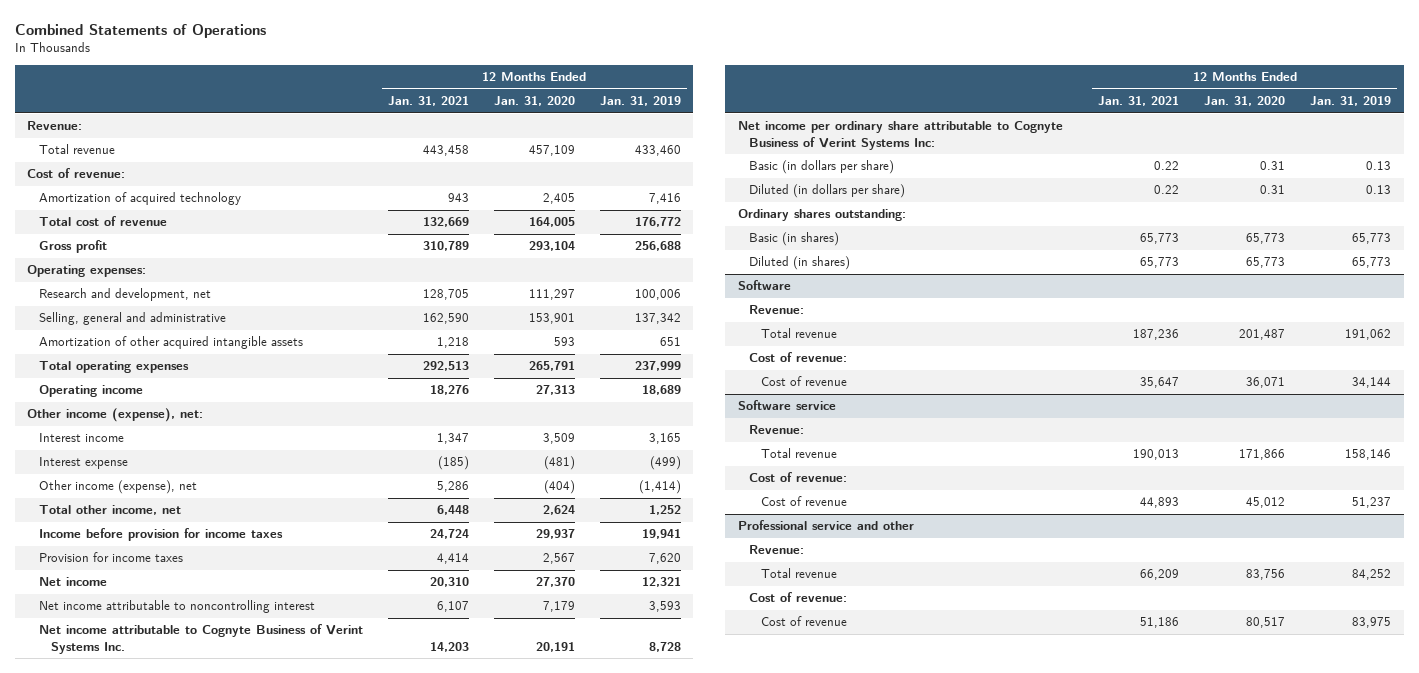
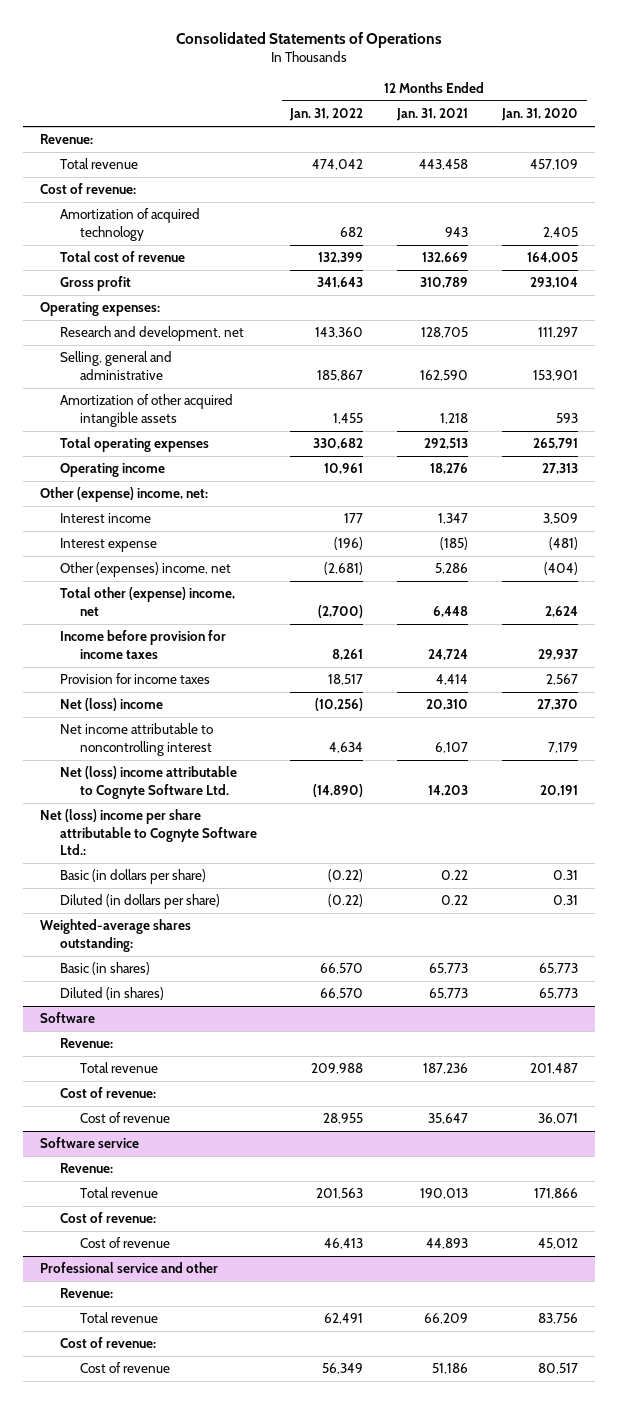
[14,23,266,38] Combined Statements of Operations -> [175,31,442,48] Consolidated Statements of Operations
[599,96,681,107] Jan. 31, 2019 -> none
none -> [289,108,364,122] Jan. 31, 2022
[27,408,204,423] Other income (expense), net: -> [39,487,208,503] Other (expense) income, net:
[39,480,198,495] Other income (expense), net -> [59,562,231,578] Other (expenses) income, net
[39,505,182,516] Total other income, net -> [59,587,235,616] Total other (expense) income, net
[39,577,108,587] Net income -> [59,698,163,712] Net (loss) income
[39,624,364,654] Net income attributable to Cognyte Business of Verint Systems Inc. -> [59,766,237,799] Net (loss) income attributable to Cognyte Software Ltd.
[737,121,1063,150] Net income per ordinary share attributable to Cognyte Business of Verint Systems Inc: -> [39,809,257,856] Net (loss) income per share attributable to Cognyte Software Ltd.:
[737,209,906,222] Ordinary shares outstanding: -> [39,919,191,952] Weighted-average shares outstanding:

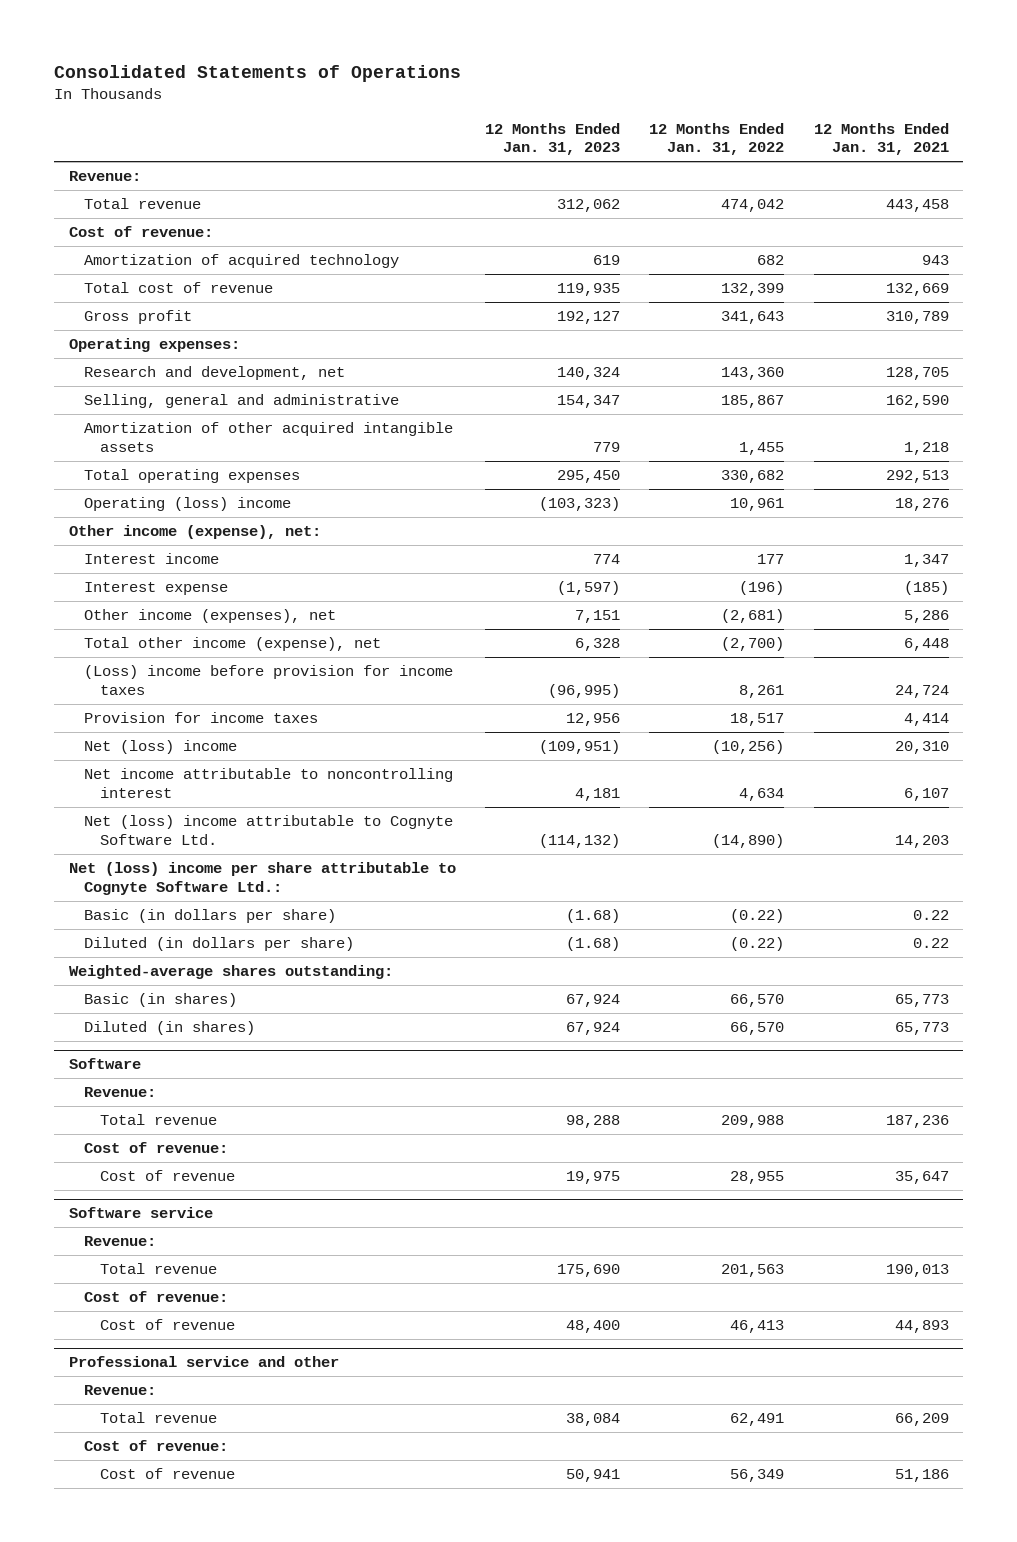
[501,108,579,122] Jan. 31, 2020 -> none
none -> [485,122,621,156] 12 Months Ended Jan. 31, 2023
[59,463,165,478] Operating income -> [84,497,292,512] Operating (loss) income
[39,487,208,503] Other (expense) income, net: -> [68,525,321,540] Other income (expense), net:
[59,562,231,578] Other (expenses) income, net -> [84,609,337,624] Other income (expenses), net
[59,587,235,616] Total other (expense) income, net -> [84,637,382,652] Total other income (expense), net
[59,630,226,659] Income before provision for income taxes -> [84,665,454,695] (Loss) income before provision for income taxes

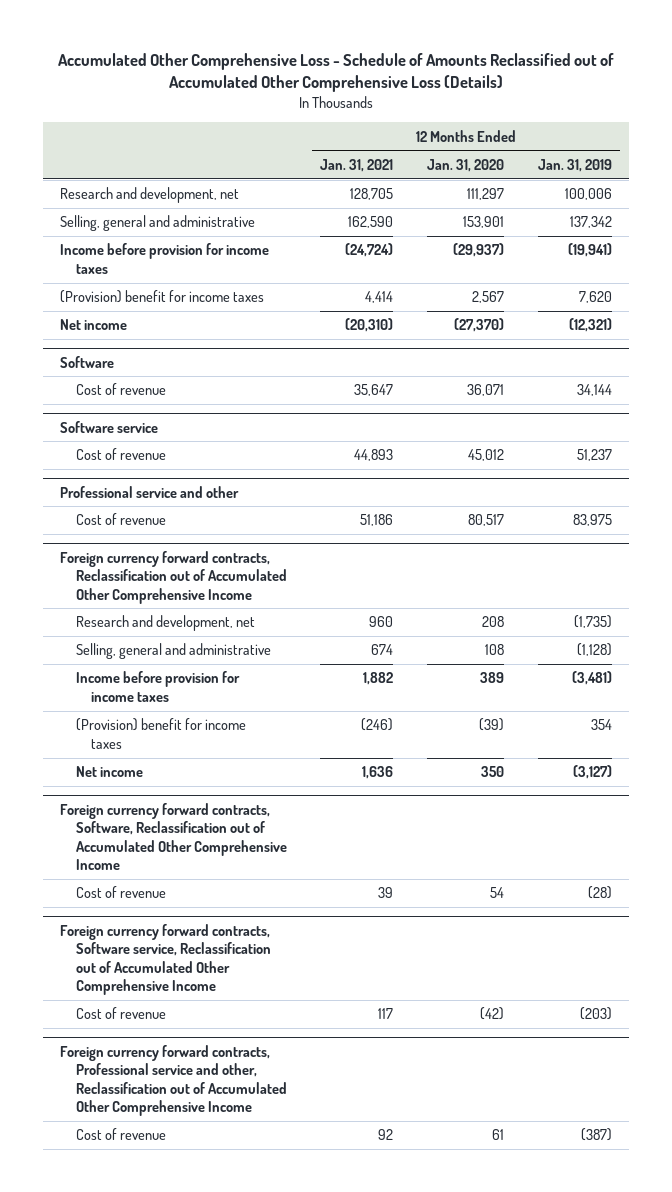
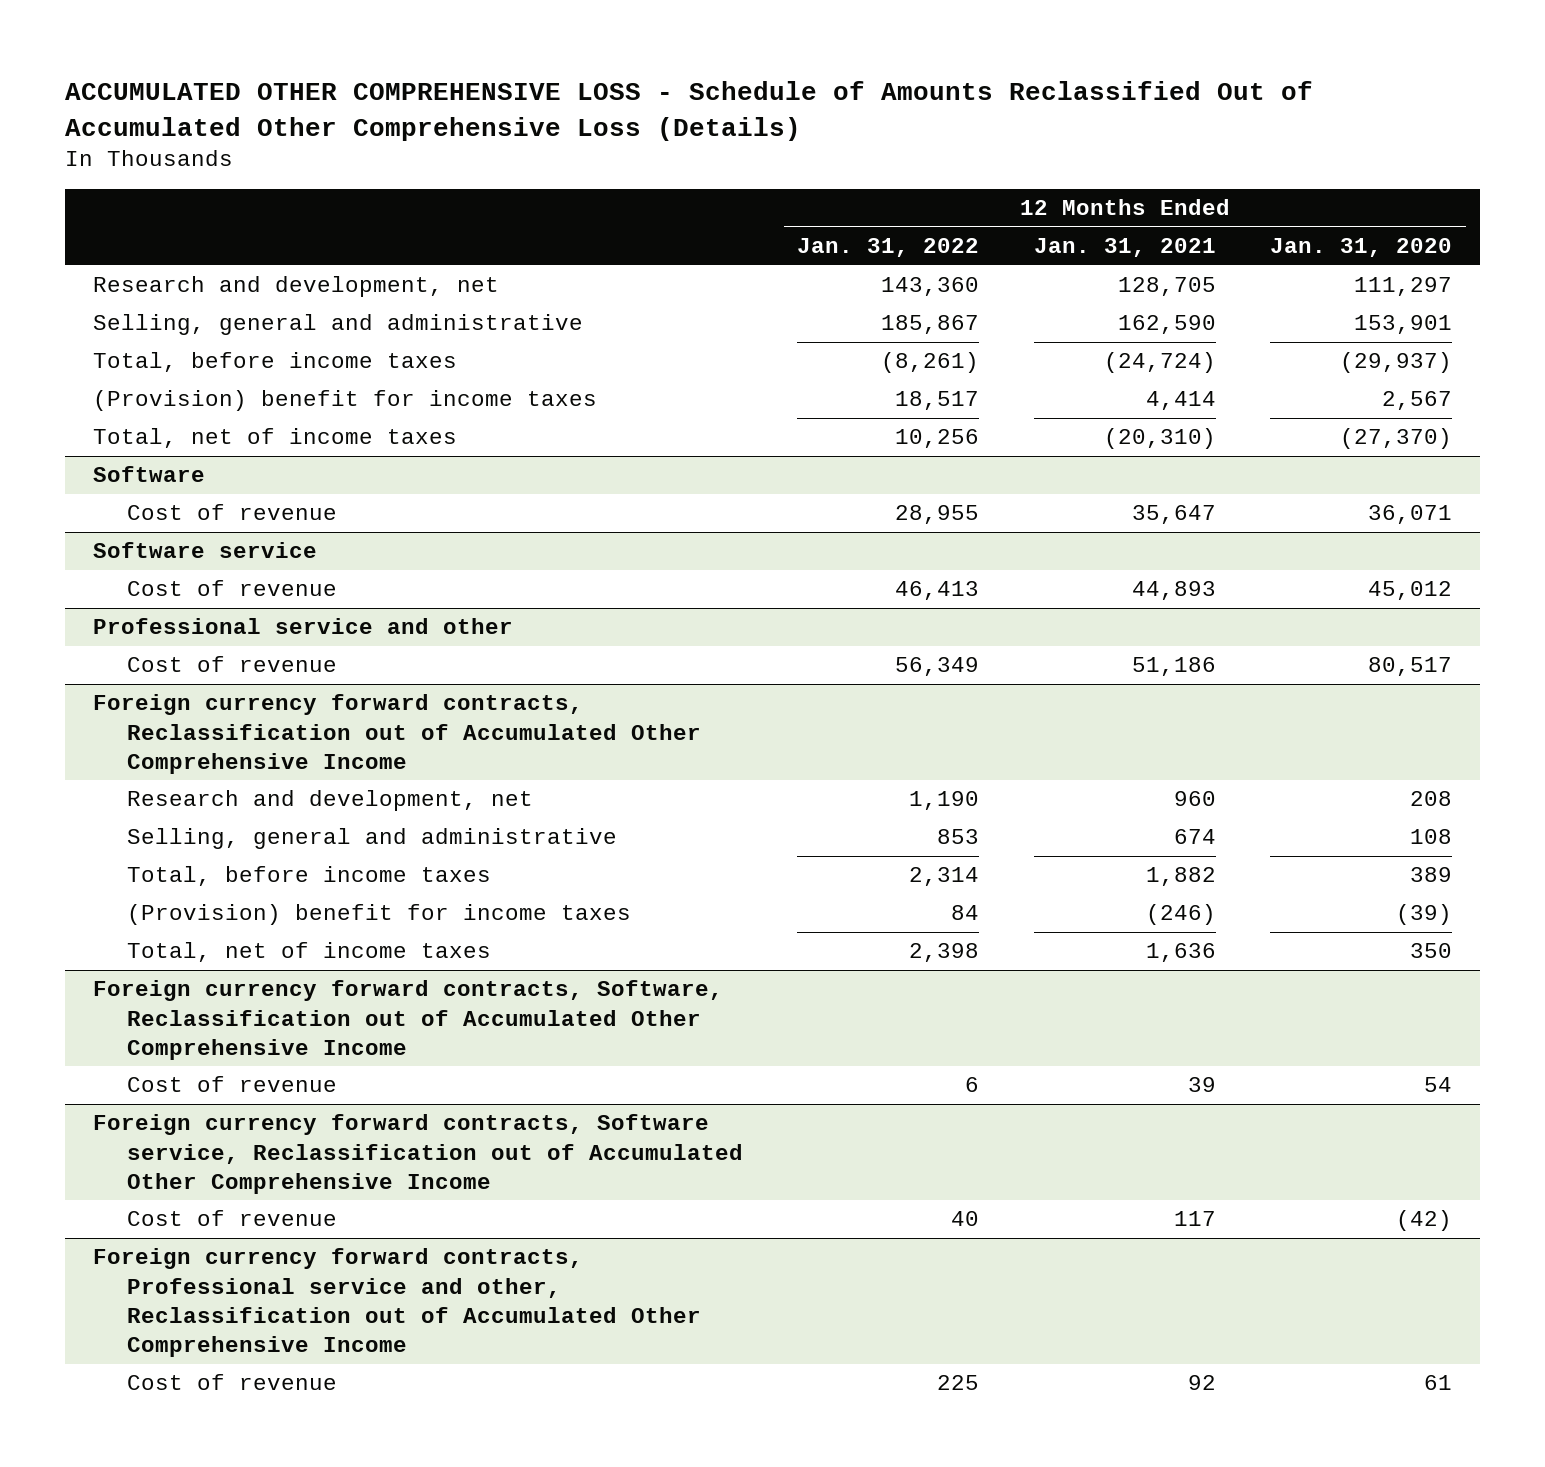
[57,52,614,93] Accumulated Other Comprehensive Loss - Schedule of Amounts Reclassified out of Accumulated Other Comprehensive Loss (Details) -> [65,81,1314,141] ACCUMULATED OTHER COMPREHENSIVE LOSS - Schedule of Amounts Reclassified Out of Accumulated Other Comprehensive Loss (Details)
[537,158,612,172] Jan. 31, 2019 -> none
none -> [797,238,980,258] Jan. 31, 2022
[60,243,270,274] Income before provision for income taxes -> [92,352,457,373] Total, before income taxes
[60,319,128,331] Net income -> [92,428,457,449] Total, net of income taxes
[75,671,240,702] Income before provision for income taxes -> [126,866,491,887] Total, before income taxes
[75,766,143,778] Net income -> [126,942,491,963] Total, net of income taxes

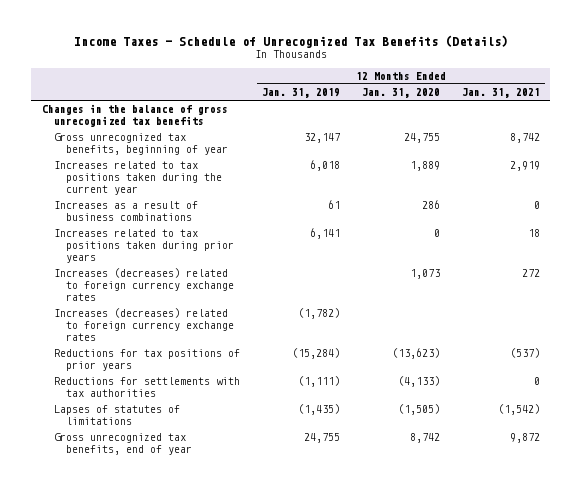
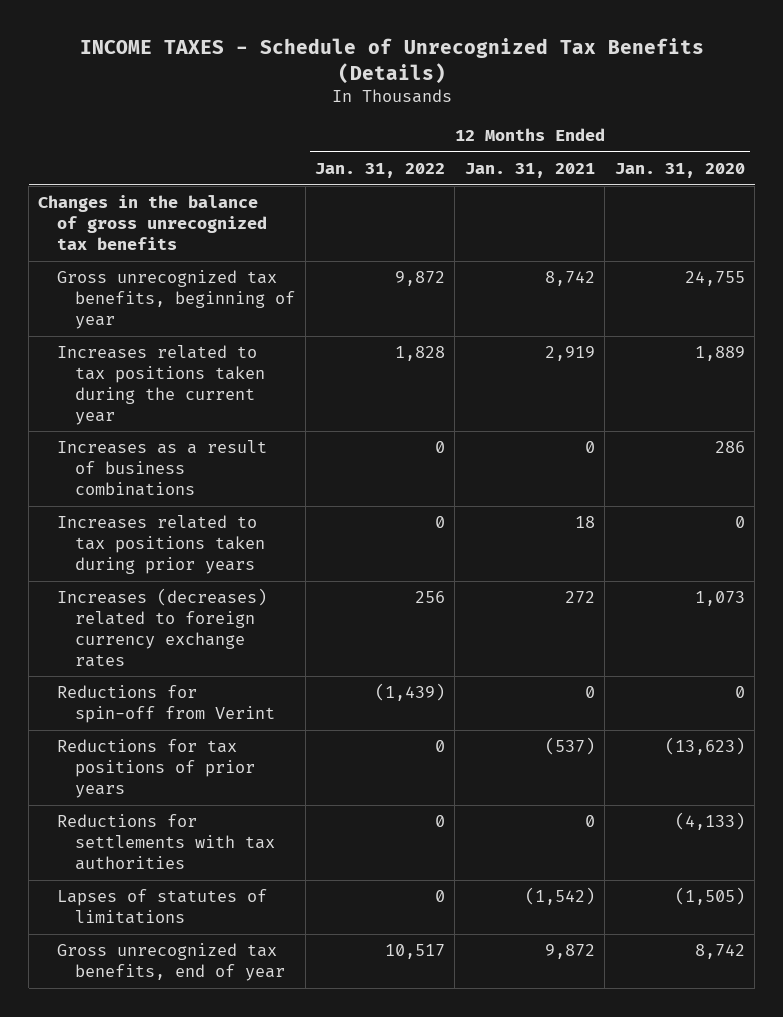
[73,34,508,48] Income Taxes - Schedule of Unrecognized Tax Benefits (Details) -> [79,38,704,84] INCOME TAXES - Schedule of Unrecognized Tax Benefits (Details)
[262,88,341,99] Jan. 31, 2019 -> none
none -> [315,163,446,179] Jan. 31, 2022
[54,308,235,342] Increases (decreases) related to foreign currency exchange rates -> none
none -> [56,685,276,724] Reductions for spin-off from Verint

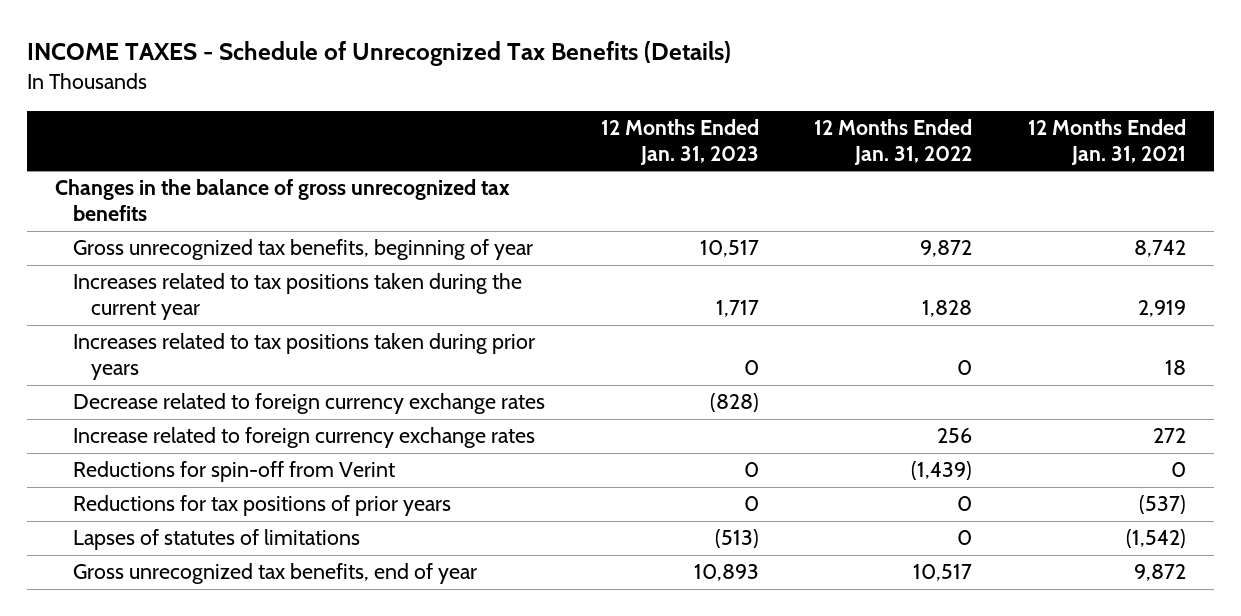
[614,163,745,179] Jan. 31, 2020 -> none
none -> [600,118,759,165] 12 Months Ended Jan. 31, 2023
[56,440,267,496] Increases as a result of business combinations -> none
none -> [72,393,545,415] Decrease related to foreign currency exchange rates
[56,588,267,667] Increases (decreases) related to foreign currency exchange rates -> [72,427,535,449] Increase related to foreign currency exchange rates
[56,814,276,870] Reductions for settlements with tax authorities -> none

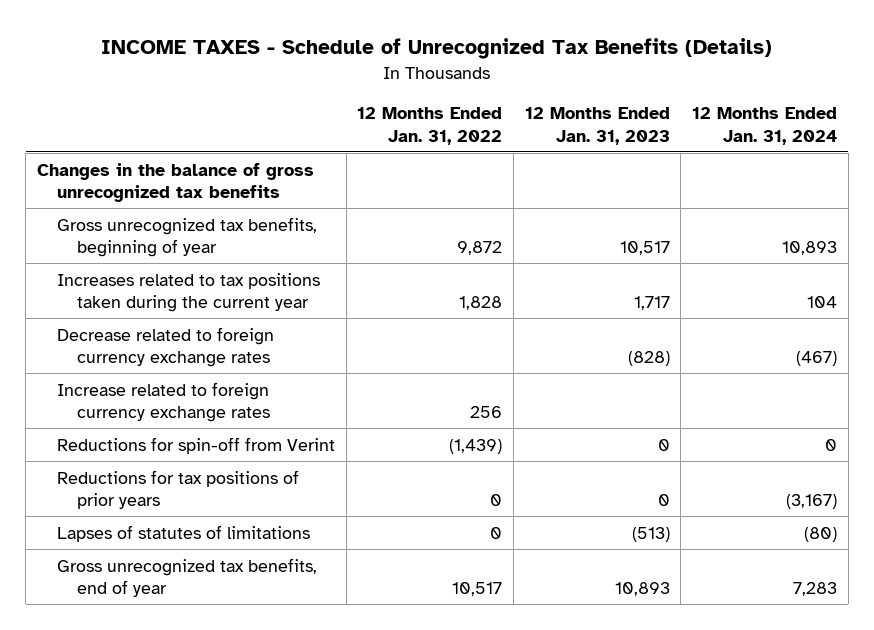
[1028,118,1187,165] 12 Months Ended Jan. 31, 2021 -> none
none -> [692,107,838,145] 12 Months Ended Jan. 31, 2024
[72,333,535,381] Increases related to tax positions taken during prior years -> none

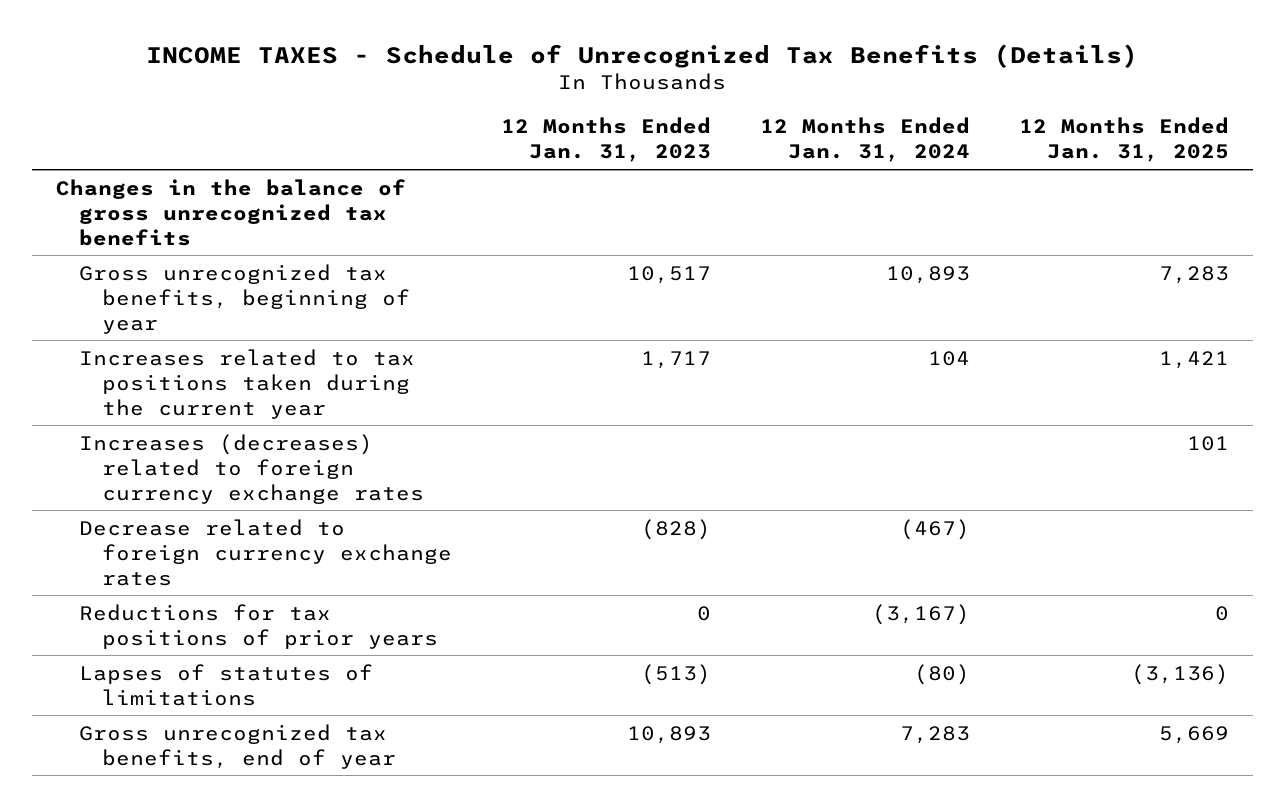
[357,107,503,145] 12 Months Ended Jan. 31, 2022 -> none
none -> [1018,117,1229,163] 12 Months Ended Jan. 31, 2025
none -> [79,433,425,504] Increases (decreases) related to foreign currency exchange rates
[56,381,270,422] Increase related to foreign currency exchange rates -> none
[56,436,335,454] Reductions for spin-off from Verint -> none

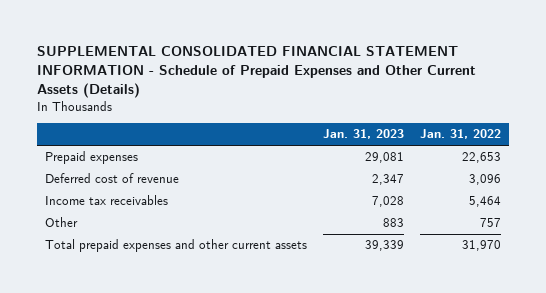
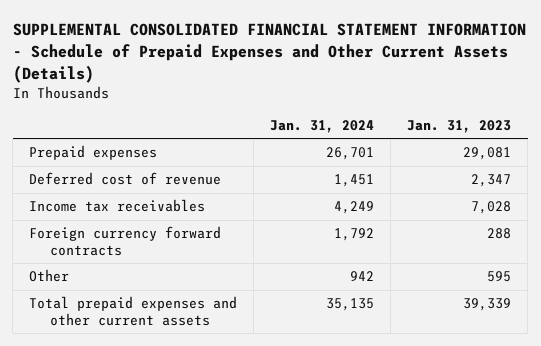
[420,129,502,140] Jan. 31, 2022 -> none
none -> [270,120,375,134] Jan. 31, 2024
none -> [29,226,222,256] Foreign currency forward contracts
[382,218,404,228] 883 -> [487,271,512,283] 595

